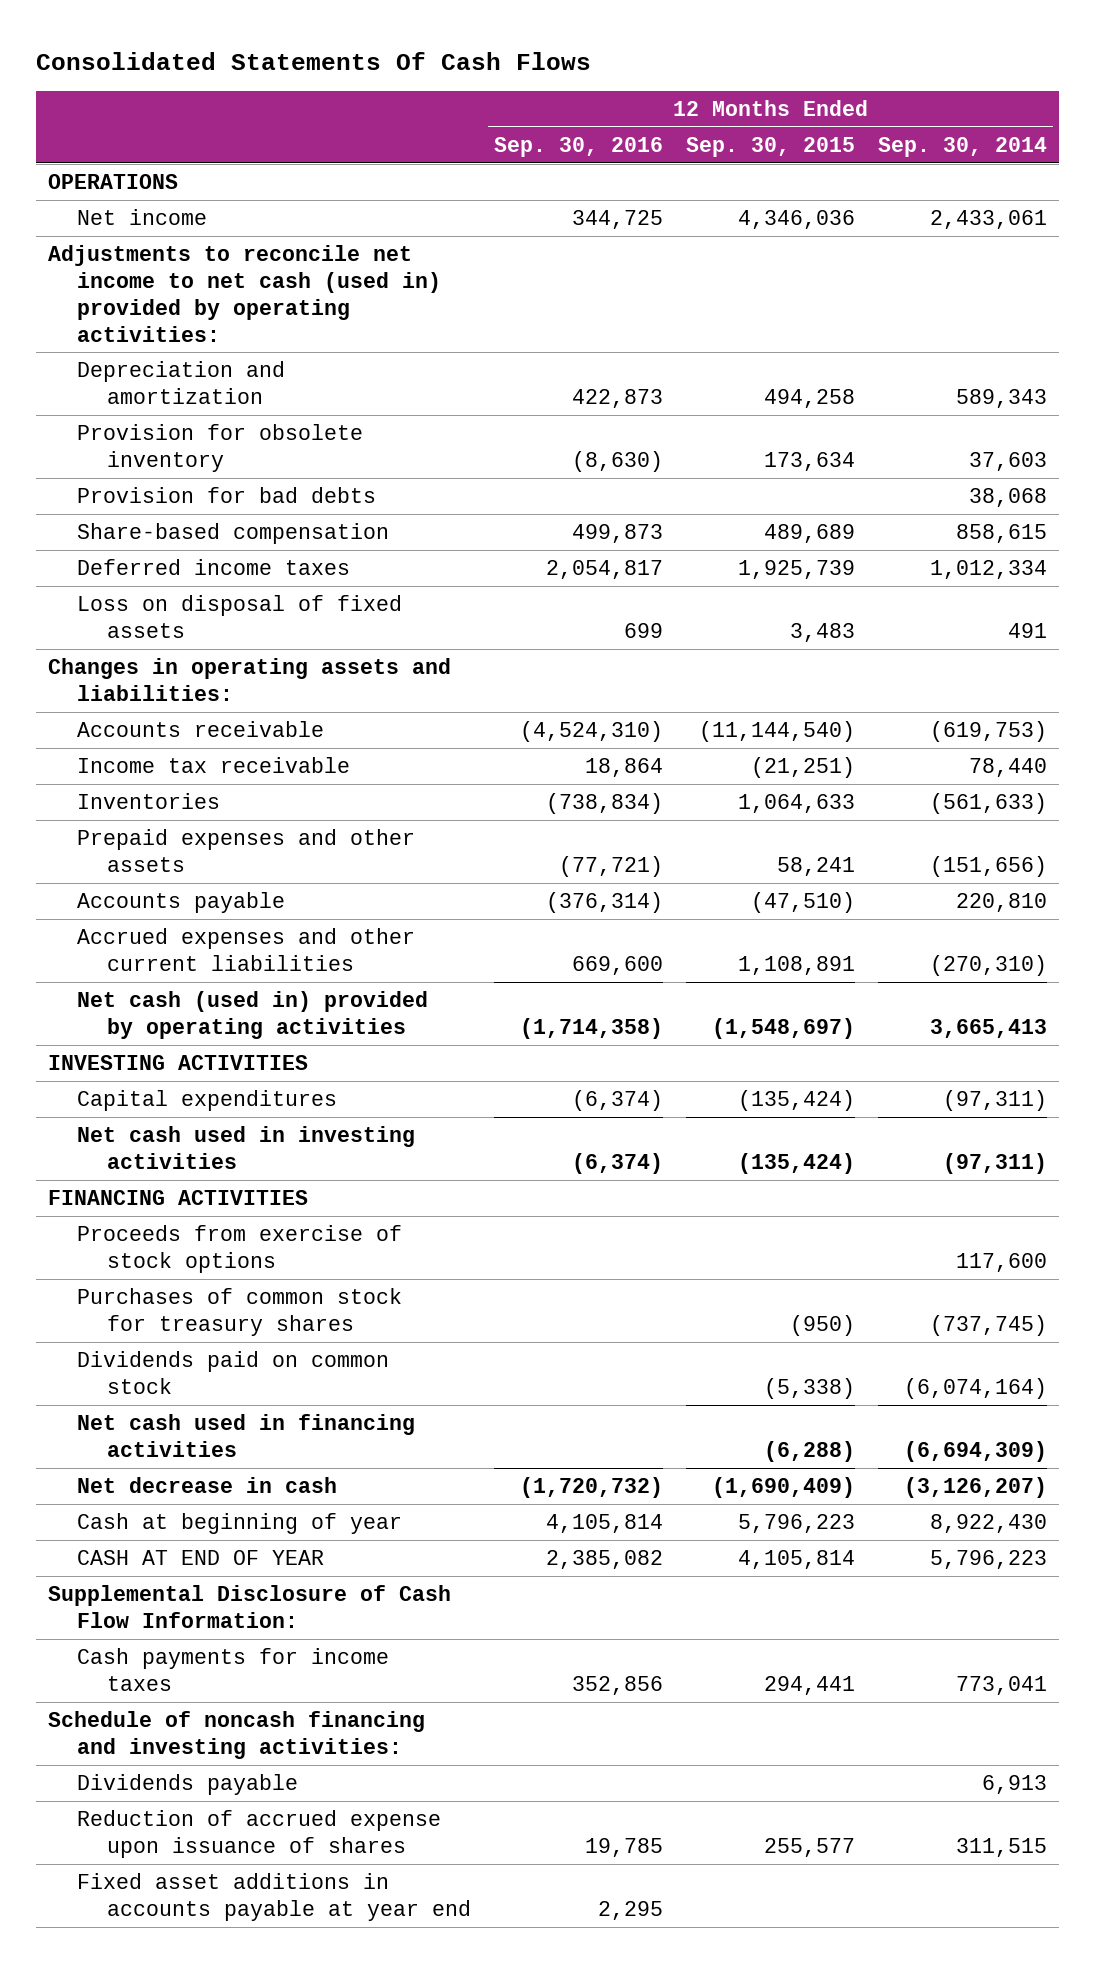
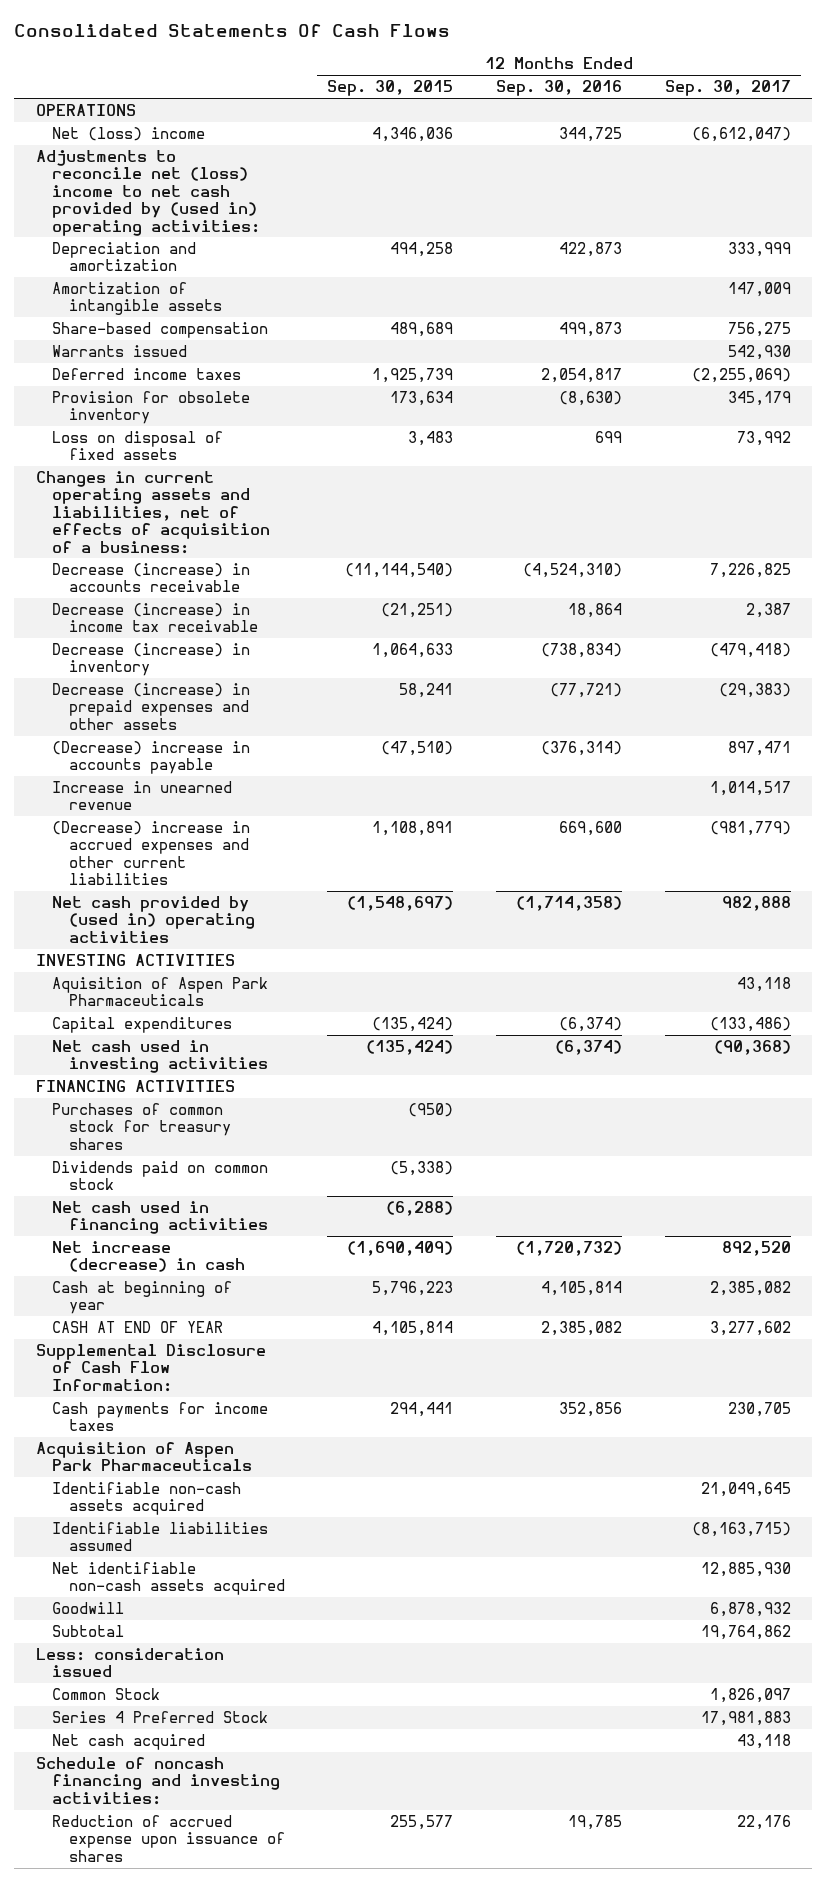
[878,136,1048,157] Sep. 30, 2014 -> none
none -> [664,80,791,97] Sep. 30, 2017
[77,208,208,225] Net income -> [52,127,206,142] Net (loss) income
[47,244,442,342] Adjustments to reconcile net income to net cash (used in) provided by operating activities: -> [35,150,261,236] Adjustments to reconcile net (loss) income to net cash provided by (used in) operating activities:
[77,486,377,503] Provision for bad debts -> none
none -> [52,282,222,316] Amortization of intangible assets
none -> [52,345,188,358] Warrants issued
[77,423,364,472] Provision for obsolete inventory -> [52,391,251,425] Provision for obsolete inventory
[47,657,451,701] Changes in operating assets and liabilities: -> [35,471,271,554] Changes in current operating assets and liabilities, net of effects of acquisition of a business:
[77,720,325,737] Accounts receivable -> [52,563,251,593] Decrease (increase) in accounts receivable
[77,756,351,773] Income tax receivable -> [52,603,258,633] Decrease (increase) in income tax receivable
[77,792,221,809] Inventories -> [52,643,251,677] Decrease (increase) in inventory
[77,828,416,872] Prepaid expenses and other assets -> [52,683,251,730] Decrease (increase) in prepaid expenses and other assets
[77,891,286,913] Accounts payable -> [52,741,251,775] (Decrease) increase in accounts payable
none -> [52,781,233,811] Increase in unearned revenue
[77,927,416,971] Accrued expenses and other current liabilities -> [52,821,251,886] (Decrease) increase in accrued expenses and other current liabilities
[77,990,429,1039] Net cash (used in) provided by operating activities -> [52,896,255,943] Net cash provided by (used in) operating activities
none -> [52,977,269,1007] Aquisition of Aspen Park Pharmaceuticals
[77,1224,403,1273] Proceeds from exercise of stock options -> none
[77,1476,338,1493] Net decrease in cash -> [52,1241,245,1273] Net increase (decrease) in cash
none -> [35,1442,253,1472] Acquisition of Aspen Park Pharmaceuticals
none -> [52,1482,242,1516] Identifiable non-cash assets acquired
none -> [52,1522,269,1552] Identifiable liabilities assumed
none -> [52,1562,285,1596] Net identifiable non-cash assets acquired
none -> [52,1602,125,1615] Goodwill
none -> [52,1625,125,1638] Subtotal
none -> [35,1648,224,1678] Less: consideration issued
none -> [52,1688,161,1701] Common Stock
none -> [52,1711,269,1724] Series 4 Preferred Stock
none -> [52,1734,206,1751] Net cash acquired
[77,1773,299,1795] Dividends payable -> none
[77,1872,472,1921] Fixed asset additions in accounts payable at year end -> none

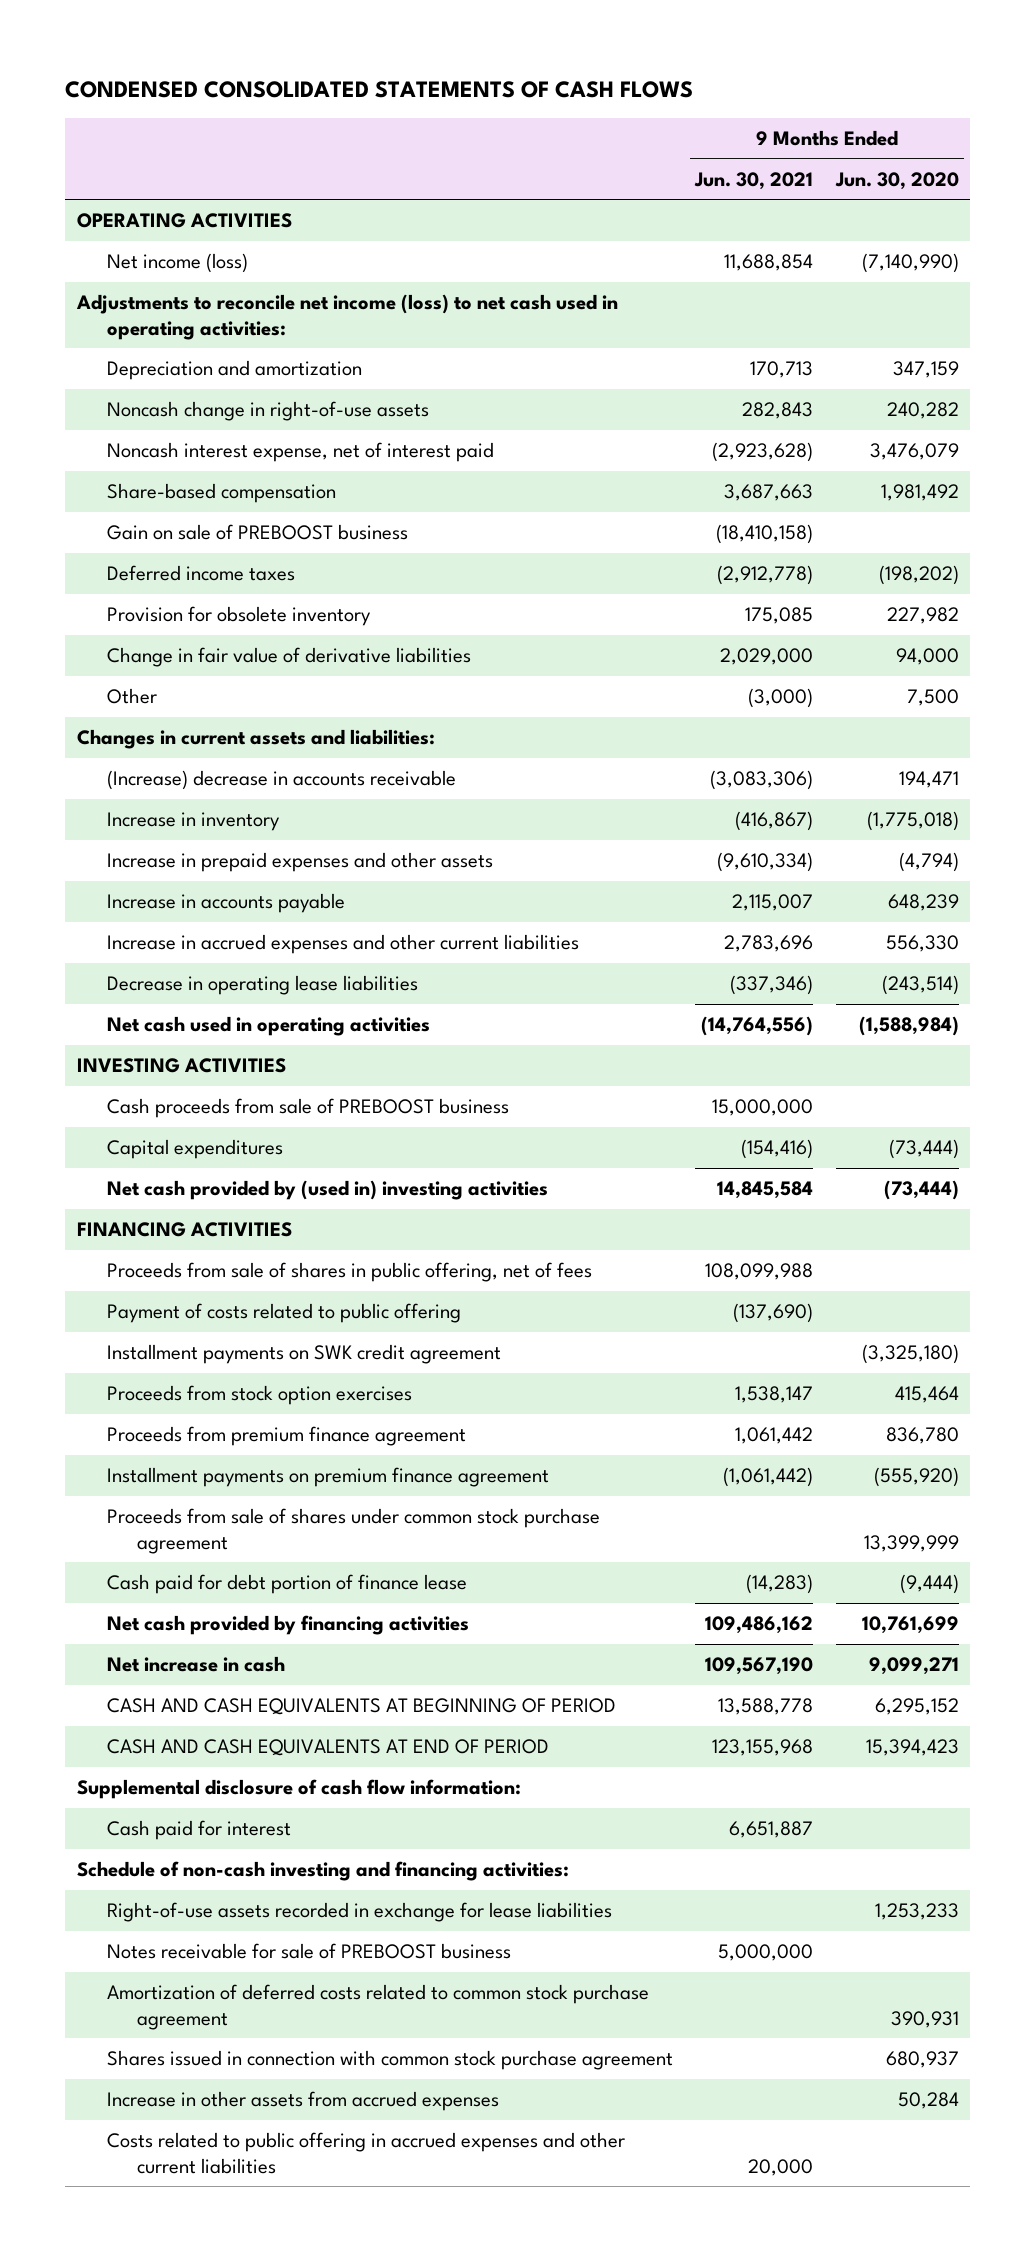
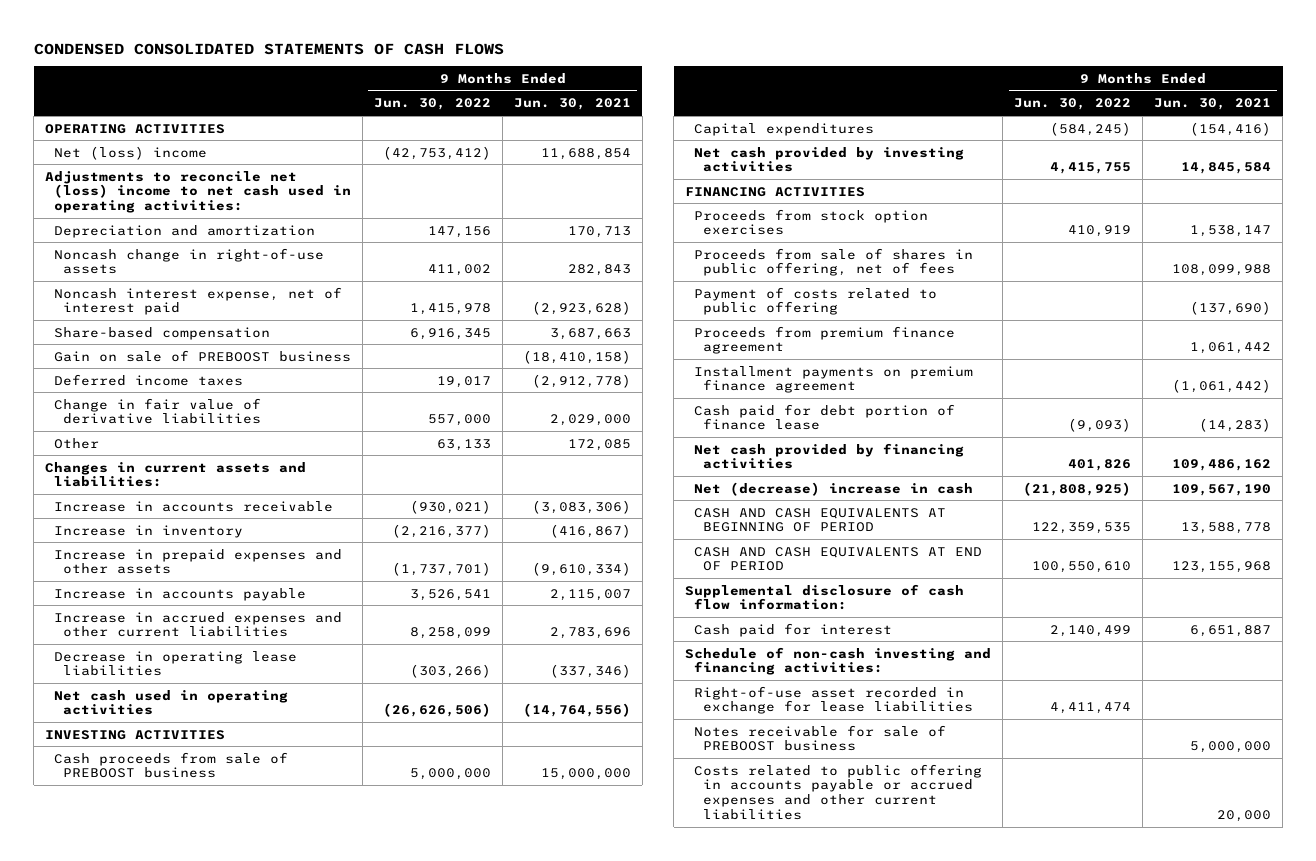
[834,171,959,190] Jun. 30, 2020 -> none
none -> [374,98,492,111] Jun. 30, 2022
[106,253,248,274] Net income (loss) -> [54,145,208,160] Net (loss) income
[75,294,618,340] Adjustments to reconcile net income (loss) to net cash used in operating activities: -> [45,170,352,214] Adjustments to reconcile net (loss) income to net cash used in operating activities:
[106,606,371,627] Provision for obsolete inventory -> none
[748,688,814,709] (3,000) -> [568,438,632,451] 172,085
[106,770,456,791] (Increase) decrease in accounts receivable -> [54,500,334,512] Increase in accounts receivable
[106,1180,548,1201] Net cash provided by (used in) investing activities -> [694,146,965,173] Net cash provided by investing activities
[106,1385,412,1406] Proceeds from stock option exercises -> [694,208,929,236] Proceeds from stock option exercises
[106,1344,501,1365] Installment payments on SWK credit agreement -> none
[106,1508,600,1554] Proceeds from sale of shares under common stock purchase agreement -> none
[106,1656,285,1673] Net increase in cash -> [694,481,974,496] Net (decrease) increase in cash
[106,1902,612,1923] Right-of-use assets recorded in exchange for lease liabilities -> [694,685,974,715] Right-of-use asset recorded in exchange for lease liabilities
[106,1984,649,2030] Amortization of deferred costs related to common stock purchase agreement -> none
[106,2050,673,2071] Shares issued in connection with common stock purchase agreement -> none
[106,2091,499,2112] Increase in other assets from accrued expenses -> none
[106,2132,625,2174] Costs related to public offering in accrued expenses and other current liabilities -> [694,763,983,821] Costs related to public offering in accounts payable or accrued expenses and other current liabilities

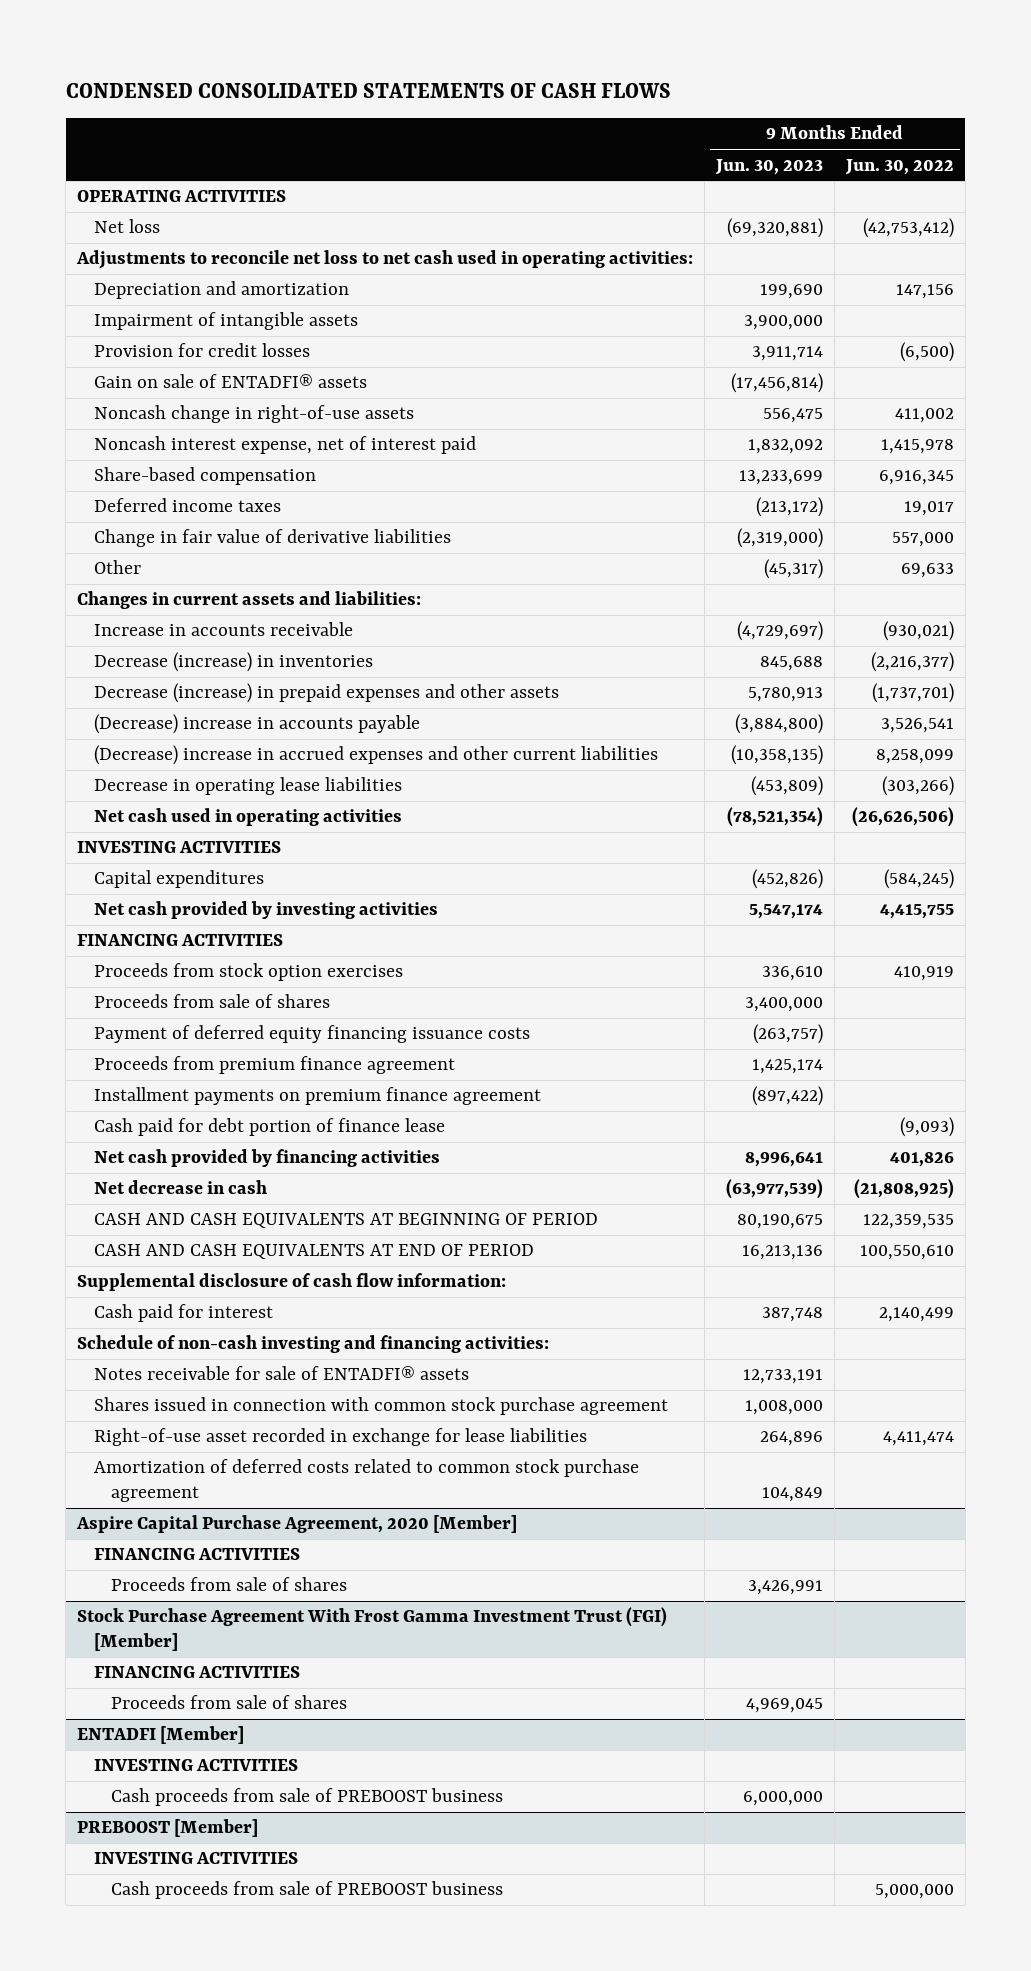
[514,98,632,111] Jun. 30, 2021 -> none
none -> [715,158,824,175] Jun. 30, 2023
[54,145,208,160] Net (loss) income -> [94,219,161,234] Net loss
[45,170,352,214] Adjustments to reconcile net (loss) income to net cash used in operating activities: -> [76,250,694,270] Adjustments to reconcile net loss to net cash used in operating activities:
none -> [94,312,359,331] Impairment of intangible assets
none -> [94,343,311,358] Provision for credit losses
none -> [94,374,368,389] Gain on sale of ENTADFI® assets
[54,349,352,362] Gain on sale of PREBOOST business -> none
[437,438,492,451] 63,133 -> [900,563,954,579] 69,633
[54,524,244,538] Increase in inventory -> [94,652,374,673] Decrease (increase) in inventories
[54,548,343,575] Increase in prepaid expenses and other assets -> [94,683,560,704] Decrease (increase) in prepaid expenses and other assets
[54,587,307,601] Increase in accounts payable -> [94,714,421,735] (Decrease) increase in accounts payable
[54,611,343,638] Increase in accrued expenses and other current liabilities -> [94,745,659,766] (Decrease) increase in accrued expenses and other current liabilities
[54,751,289,779] Cash proceeds from sale of PREBOOST business -> none
[694,286,938,316] Payment of costs related to public offering -> none
[694,247,974,277] Proceeds from sale of shares in public offering, net of fees -> [94,994,331,1009] Proceeds from sale of shares
none -> [94,1025,531,1044] Payment of deferred equity financing issuance costs
[694,481,974,496] Net (decrease) increase in cash -> [94,1180,268,1195] Net decrease in cash
none -> [94,1366,470,1381] Notes receivable for sale of ENTADFI® assets
none -> [94,1397,669,1416] Shares issued in connection with common stock purchase agreement
[694,724,947,752] Notes receivable for sale of PREBOOST business -> none
[694,763,983,821] Costs related to public offering in accounts payable or accrued expenses and other current liabilities -> none
none -> [94,1459,640,1503] Amortization of deferred costs related to common stock purchase agreement
none -> [76,1515,518,1534] Aspire Capital Purchase Agreement, 2020 [Member]
none -> [94,1548,301,1561] FINANCING ACTIVITIES
none -> [111,1577,348,1592] Proceeds from sale of shares
none -> [77,1607,668,1652] Stock Purchase Agreement With Frost Gamma Investment Trust (FGI) [Member]
none -> [94,1666,301,1679] FINANCING ACTIVITIES
none -> [111,1695,348,1710] Proceeds from sale of shares
none -> [77,1726,245,1745] ENTADFI [Member]
none -> [94,1759,299,1772] INVESTING ACTIVITIES
none -> [111,1788,504,1807] Cash proceeds from sale of PREBOOST business
none -> [77,1819,259,1838] PREBOOST [Member]
none -> [94,1852,299,1865] INVESTING ACTIVITIES
none -> [111,1881,504,1900] Cash proceeds from sale of PREBOOST business

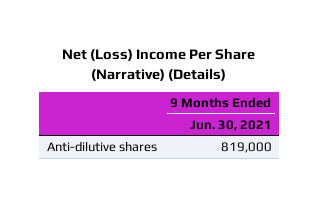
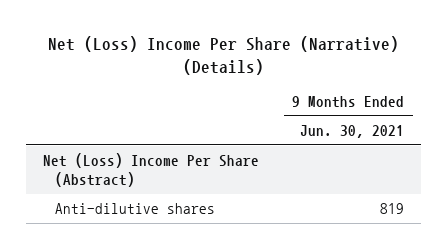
none -> [42,153,259,187] Net (Loss) Income Per Share (Abstract)
[220,142,272,154] 819,000 -> [380,203,405,215] 819

